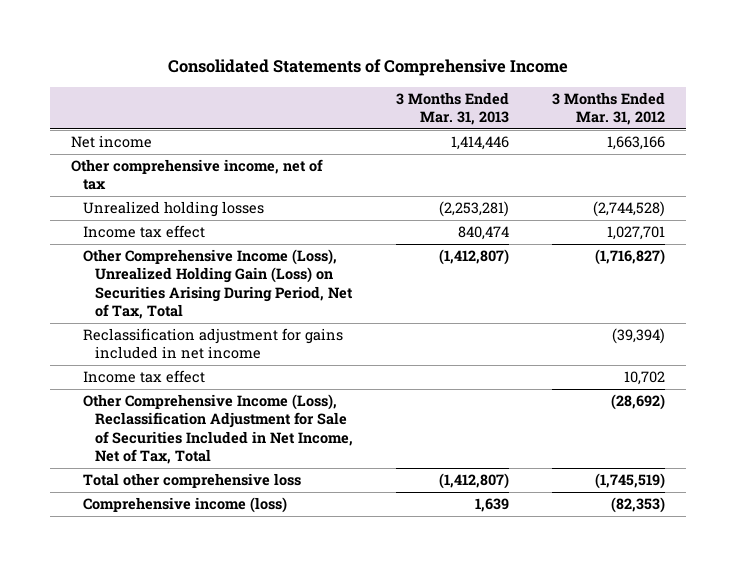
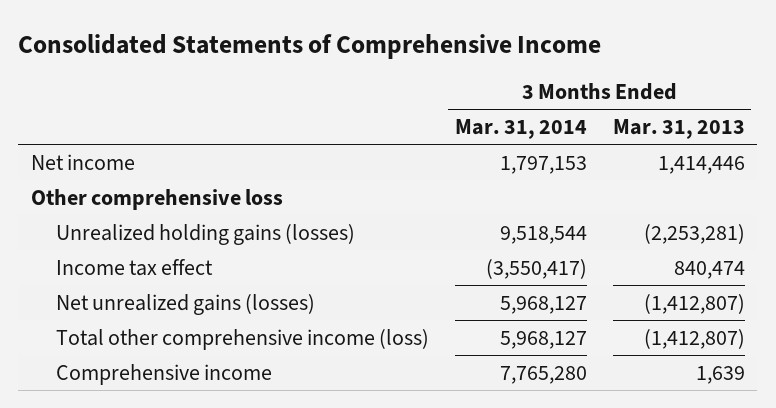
[551,91,665,126] 3 Months Ended Mar. 31, 2012 -> none
none -> [454,119,587,140] Mar. 31, 2014
[71,159,324,191] Other comprehensive income, net of tax -> [31,188,284,210] Other comprehensive loss
[82,201,264,218] Unrealized holding losses -> [56,223,356,245] Unrealized holding gains (losses)
[82,328,343,360] Reclassification adjustment for gains included in net income -> none
[82,370,205,384] Income tax effect -> none
[82,394,353,465] Other Comprehensive Income (Loss), Reclassification Adjustment for Sale of Securities Included in Net Income, Net of Tax, Total -> none
[82,249,353,320] Other Comprehensive Income (Loss), Unrealized Holding Gain (Loss) on Securities Arising During Period, Net of Tax, Total -> [56,293,316,315] Net unrealized gains (losses)
[82,473,301,489] Total other comprehensive loss -> [56,328,430,350] Total other comprehensive income (loss)
[82,497,287,514] Comprehensive income (loss) -> [56,363,273,385] Comprehensive income

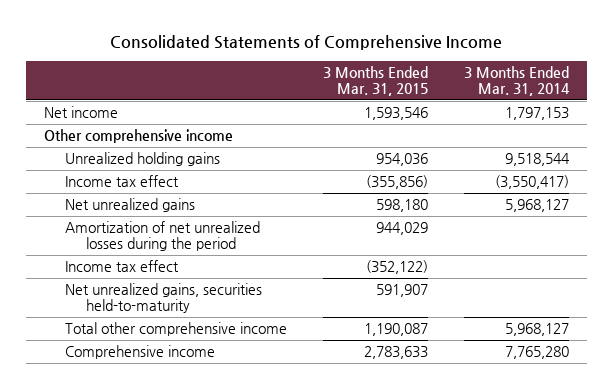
[612,119,745,140] Mar. 31, 2013 -> none
none -> [322,66,428,96] 3 Months Ended Mar. 31, 2015
[31,188,284,210] Other comprehensive loss -> [43,129,233,144] Other comprehensive income
[56,223,356,245] Unrealized holding gains (losses) -> [64,152,220,167] Unrealized holding gains
[56,293,316,315] Net unrealized gains (losses) -> [64,198,195,213] Net unrealized gains
none -> [64,221,260,252] Amortization of net unrealized losses during the period
none -> [64,260,179,273] Income tax effect
none -> [64,283,262,314] Net unrealized gains, securities held-to-maturity
[56,328,430,350] Total other comprehensive income (loss) -> [64,322,287,337] Total other comprehensive income

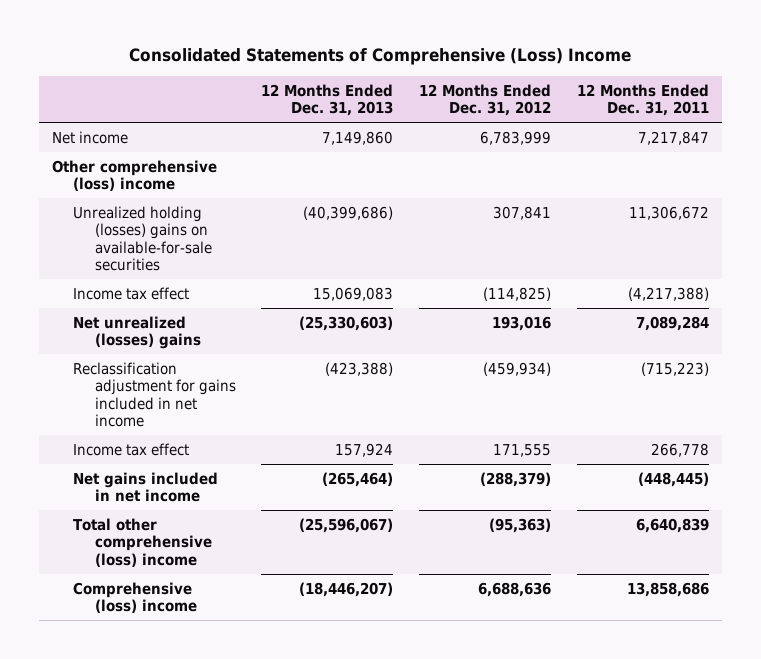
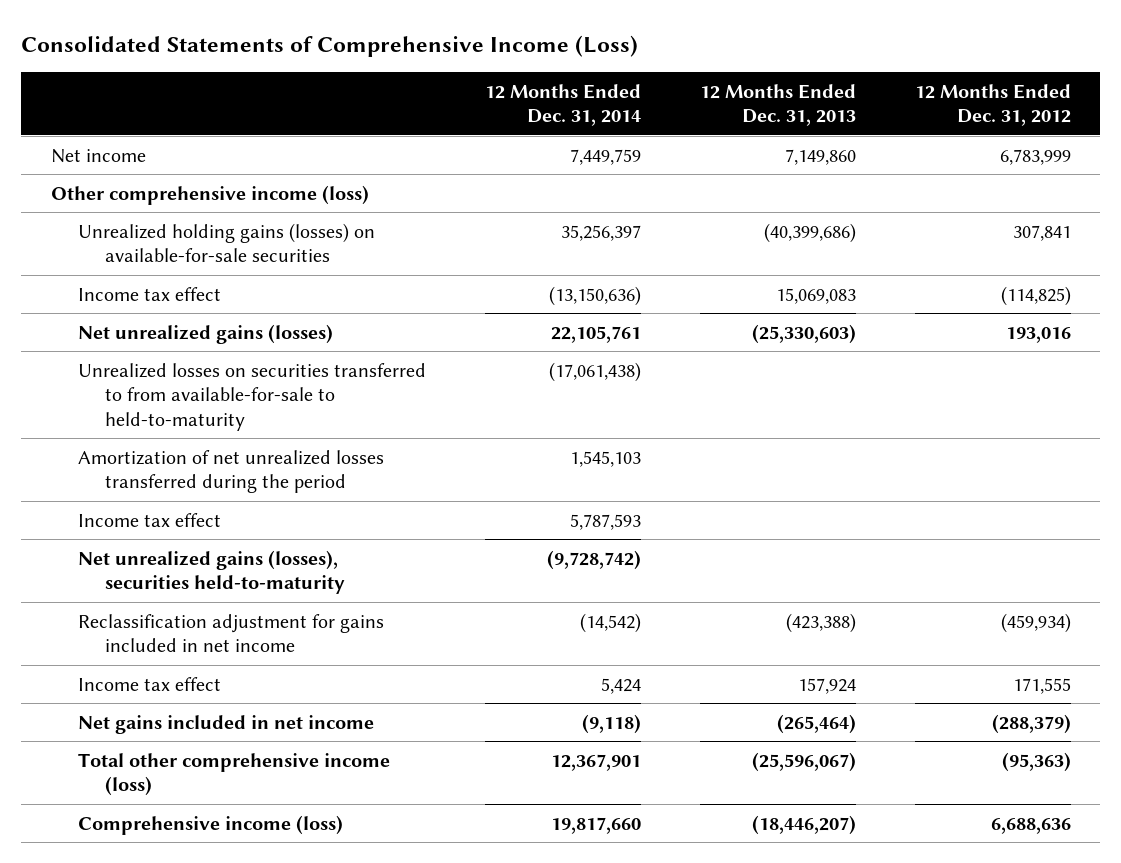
[129,48,632,66] Consolidated Statements of Comprehensive (Loss) Income -> [21,34,639,57] Consolidated Statements of Comprehensive Income (Loss)
[576,83,709,117] 12 Months Ended Dec. 31, 2011 -> none
none -> [484,83,641,127] 12 Months Ended Dec. 31, 2014
[51,159,217,192] Other comprehensive (loss) income -> [50,184,369,205] Other comprehensive income (loss)
[73,205,212,272] Unrealized holding (losses) gains on available-for-sale securities -> [77,222,375,263] Unrealized holding gains (losses) on available-for-sale securities
[73,315,201,350] Net unrealized (losses) gains -> [77,323,333,344] Net unrealized gains (losses)
none -> [77,362,426,431] Unrealized losses on securities transferred to from available-for-sale to held-to-maturity
none -> [77,449,384,494] Amortization of net unrealized losses transferred during the period
none -> [77,512,221,527] Income tax effect
none -> [77,549,345,595] Net unrealized gains (losses), securities held-to-maturity
[73,517,212,567] Total other comprehensive (loss) income -> [77,752,390,797] Total other comprehensive income (loss)
[73,581,197,614] Comprehensive (loss) income -> [77,814,343,835] Comprehensive income (loss)

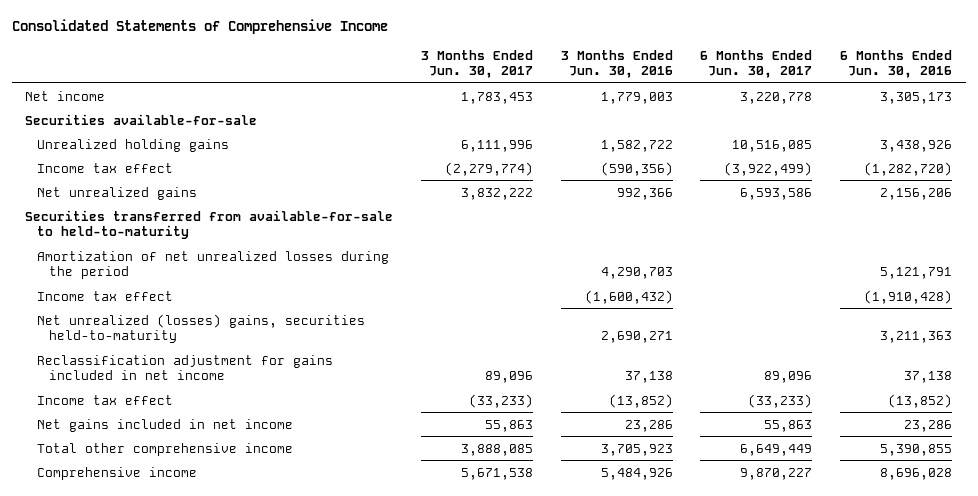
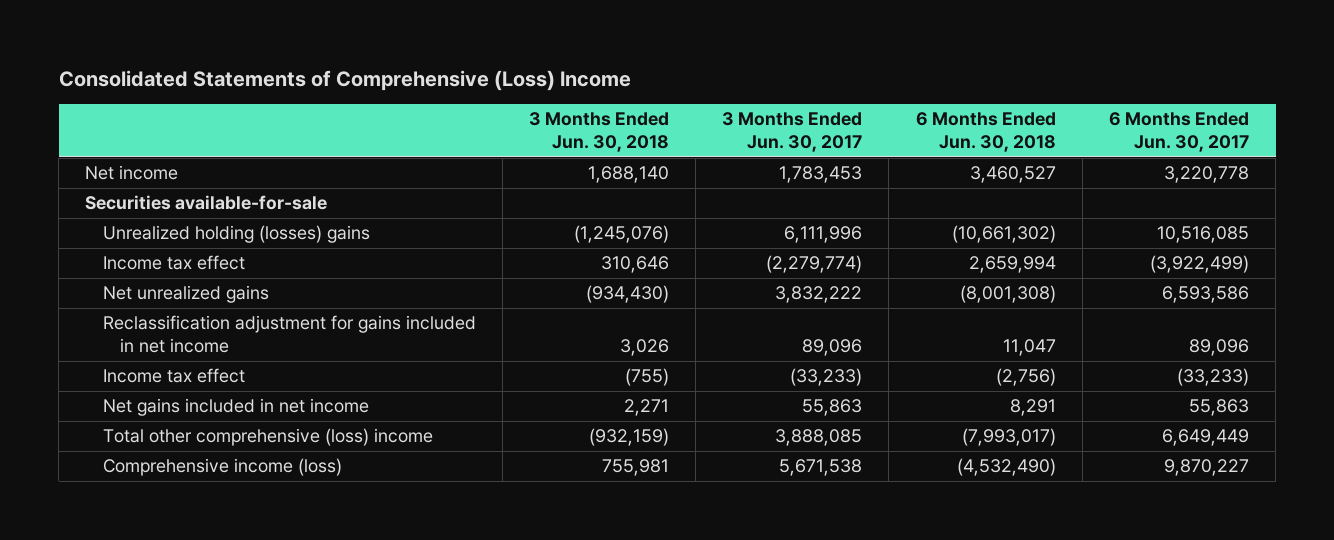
[11,18,388,34] Consolidated Statements of Comprehensive Income -> [58,70,631,92] Consolidated Statements of Comprehensive (Loss) Income
[560,49,673,78] 3 Months Ended Jun. 30, 2016 -> none
[840,49,953,78] 6 Months Ended Jun. 30, 2016 -> none
none -> [528,112,669,152] 3 Months Ended Jun. 30, 2018
none -> [915,112,1056,152] 6 Months Ended Jun. 30, 2018
[37,138,230,152] Unrealized holding gains -> [102,225,370,244] Unrealized holding (losses) gains
[25,209,394,239] Securities transferred from available-for-sale to held-to-maturity -> none
[37,250,390,279] Amortization of net unrealized losses during the period -> none
[37,290,174,301] Income tax effect -> none
[37,313,366,343] Net unrealized (losses) gains, securities held-to-maturity -> none
[37,442,294,456] Total other comprehensive income -> [102,428,433,447] Total other comprehensive (loss) income
[37,466,198,480] Comprehensive income -> [102,458,342,477] Comprehensive income (loss)

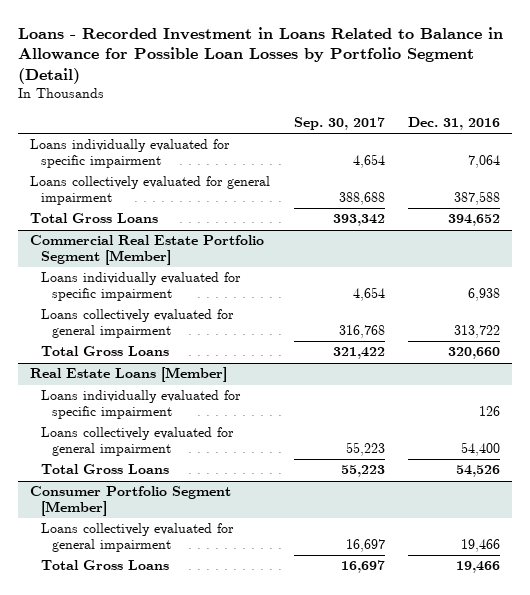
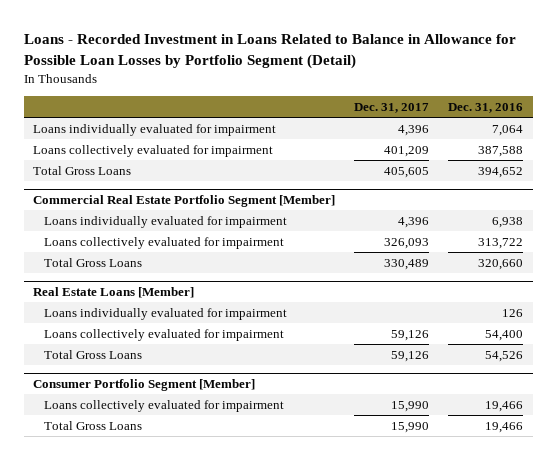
[293,116,385,130] Sep. 30, 2017 -> none
none -> [354,102,430,113] Dec. 31, 2017
[29,139,230,169] Loans individually evaluated for specific impairment -> [33,123,277,136] Loans individually evaluated for impairment
[29,176,270,206] Loans collectively evaluated for general impairment -> [33,144,274,157] Loans collectively evaluated for impairment
[40,272,241,302] Loans individually evaluated for specific impairment -> [44,215,288,228] Loans individually evaluated for impairment
[40,309,234,339] Loans collectively evaluated for general impairment -> [44,236,285,249] Loans collectively evaluated for impairment
[40,390,241,420] Loans individually evaluated for specific impairment -> [44,307,288,320] Loans individually evaluated for impairment
[40,427,234,457] Loans collectively evaluated for general impairment -> [44,328,285,341] Loans collectively evaluated for impairment
[40,523,234,553] Loans collectively evaluated for general impairment -> [44,399,285,412] Loans collectively evaluated for impairment

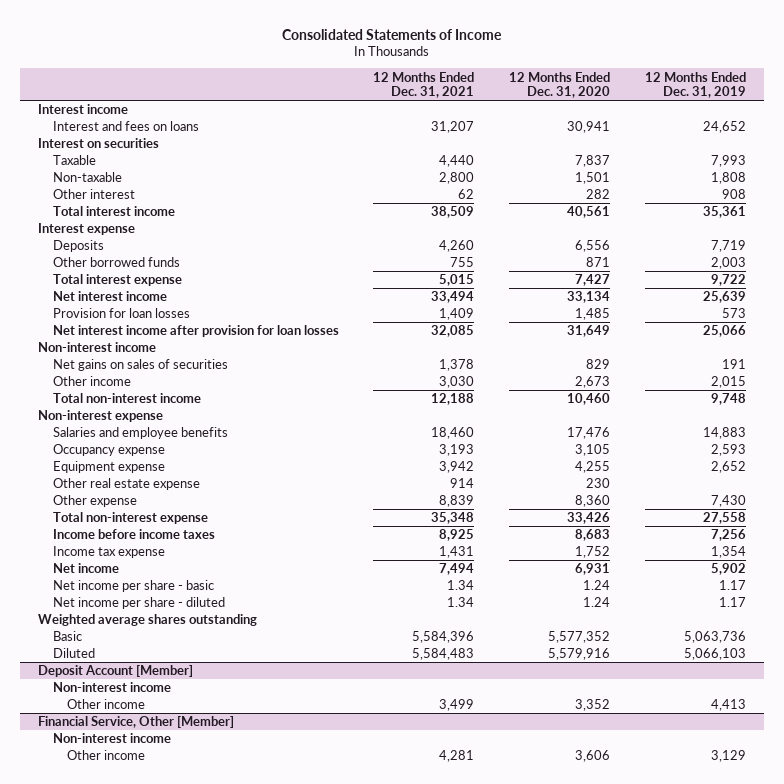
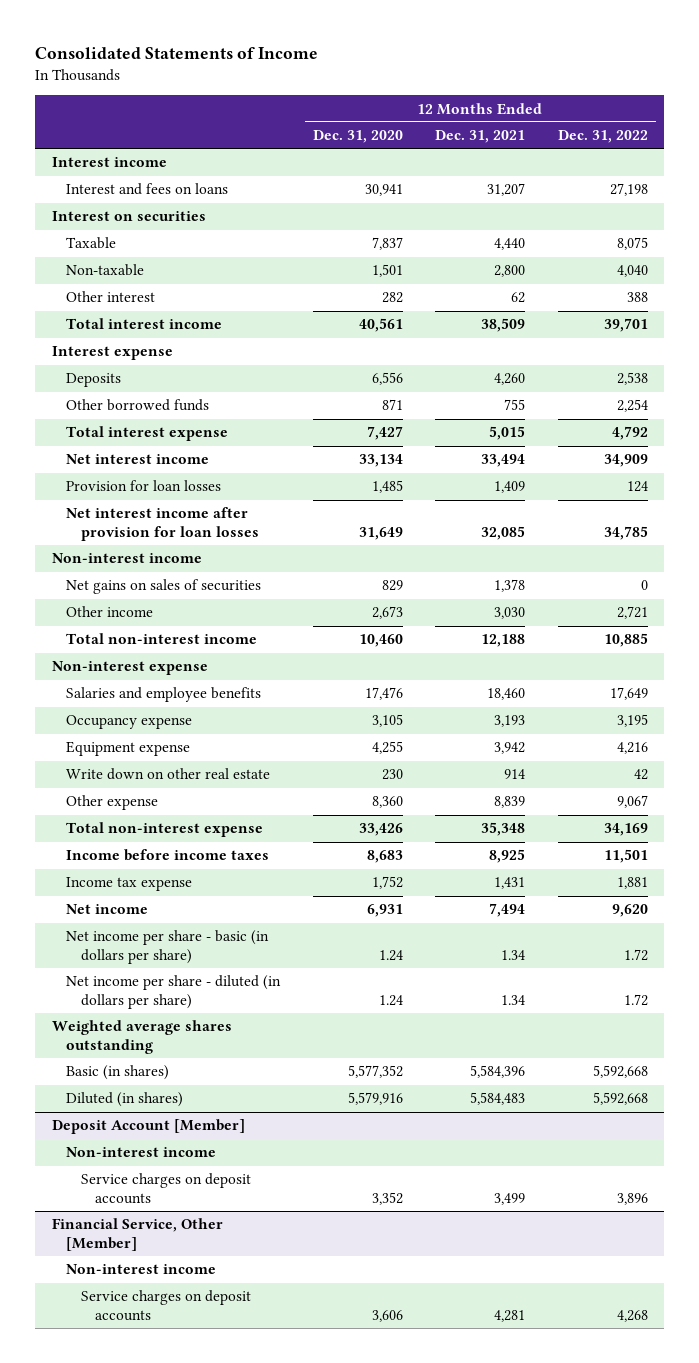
[645,71,747,98] 12 Months Ended Dec. 31, 2019 -> none
none -> [557,130,648,144] Dec. 31, 2022
[52,478,200,491] Other real estate expense -> [66,768,271,781] Write down on other real estate
[52,580,214,593] Net income per share - basic -> [66,930,270,964] Net income per share - basic (in dollars per share)
[52,597,225,610] Net income per share - diluted -> [66,975,282,1009] Net income per share - diluted (in dollars per share)
[52,631,82,642] Basic -> [66,1065,170,1081] Basic (in shares)
[52,648,95,659] Diluted -> [66,1092,184,1108] Diluted (in shares)
[67,699,146,710] Other income -> [80,1173,251,1204] Service charges on deposit accounts
[67,750,146,761] Other income -> [80,1290,251,1321] Service charges on deposit accounts

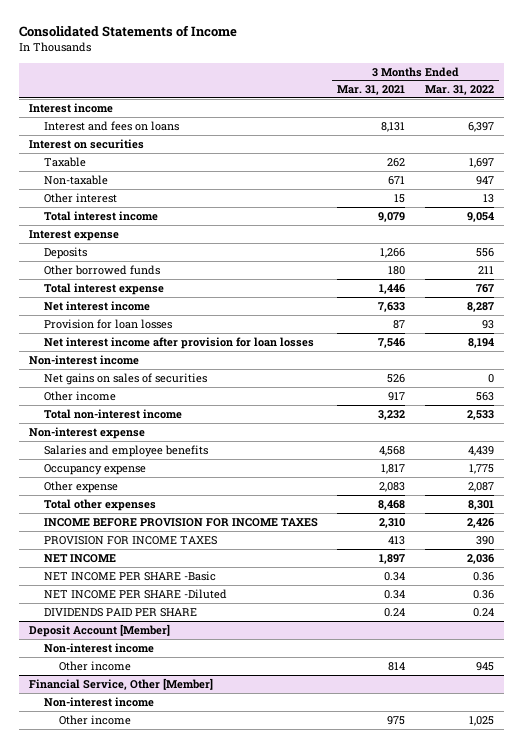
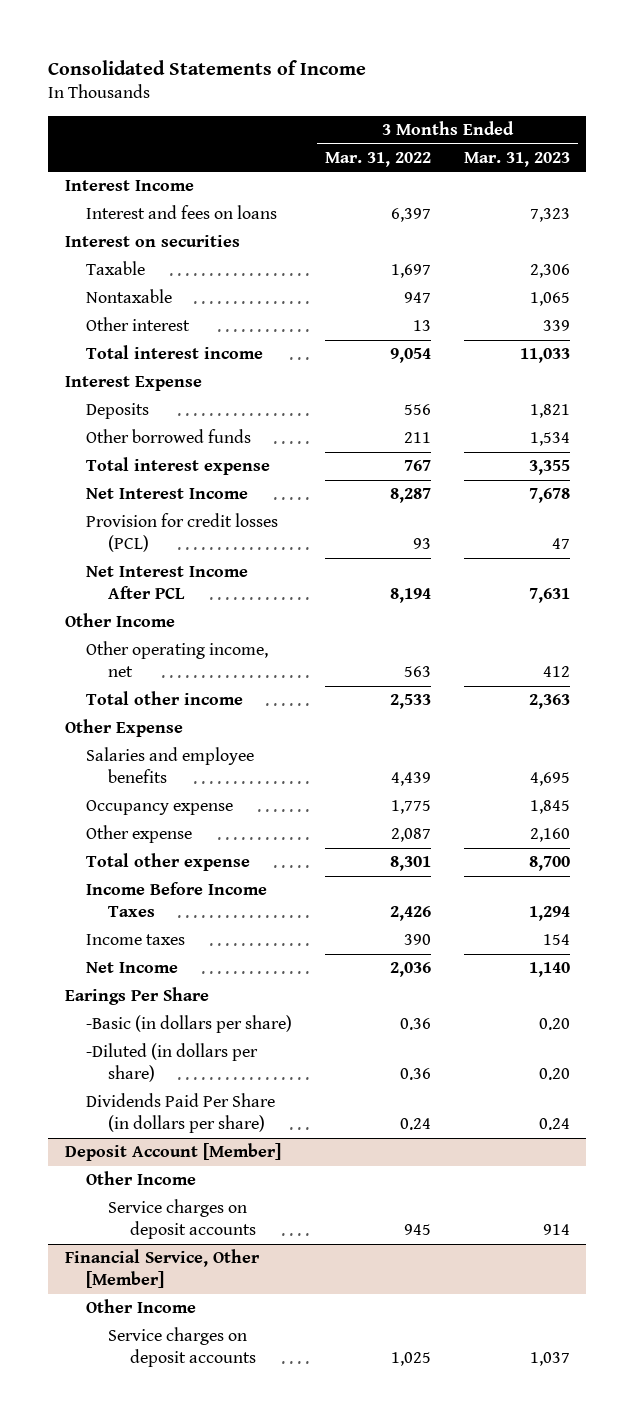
[337,85,406,96] Mar. 31, 2021 -> none
none -> [464,151,571,167] Mar. 31, 2023
[28,102,113,113] Interest income -> [64,180,194,192] Interest Income
[43,174,108,185] Non-taxable -> [86,289,173,304] Nontaxable
[28,229,119,241] Interest expense -> [64,376,202,392] Interest Expense
[43,372,207,385] Net gains on sales of securities -> none
[43,300,150,311] Net interest income -> [86,488,249,500] Net Interest Income
[43,318,172,329] Provision for loan losses -> [86,513,279,553] Provision for credit losses (PCL)
[43,336,314,349] Net interest income after provision for loan losses -> [86,566,249,600] Net Interest Income After PCL
[28,354,139,365] Non-interest income -> [64,613,175,628] Other Income
[43,390,116,401] Other income -> [86,641,269,678] Other operating income, net
[43,408,182,419] Total non-interest income -> [86,691,244,706] Total other income
[28,426,145,439] Non-interest expense -> [64,719,183,738] Other Expense
[43,498,156,511] Total other expenses -> [86,853,251,872] Total other expense
[43,517,318,527] INCOME BEFORE PROVISION FOR INCOME TAXES -> [86,882,268,918] Income Before Income Taxes
[43,535,217,545] PROVISION FOR INCOME TAXES -> [86,934,186,946] Income taxes
[43,553,116,563] NET INCOME -> [86,962,179,974] Net Income
none -> [64,987,209,1006] Earings Per Share
[43,570,216,581] NET INCOME PER SHARE -Basic -> [86,1015,293,1034] -Basic (in dollars per share)
[43,588,227,599] NET INCOME PER SHARE -Diluted -> [86,1043,259,1083] -Diluted (in dollars per share)
[43,607,197,617] DIVIDENDS PAID PER SHARE -> [86,1093,276,1134] Dividends Paid Per Share (in dollars per share)
[43,642,154,653] Non-interest income -> [86,1171,197,1186] Other Income
[58,660,131,671] Other income -> [108,1199,257,1240] Service charges on deposit accounts
[43,696,154,707] Non-interest income -> [86,1299,197,1314] Other Income
[58,714,131,725] Other income -> [108,1327,257,1368] Service charges on deposit accounts

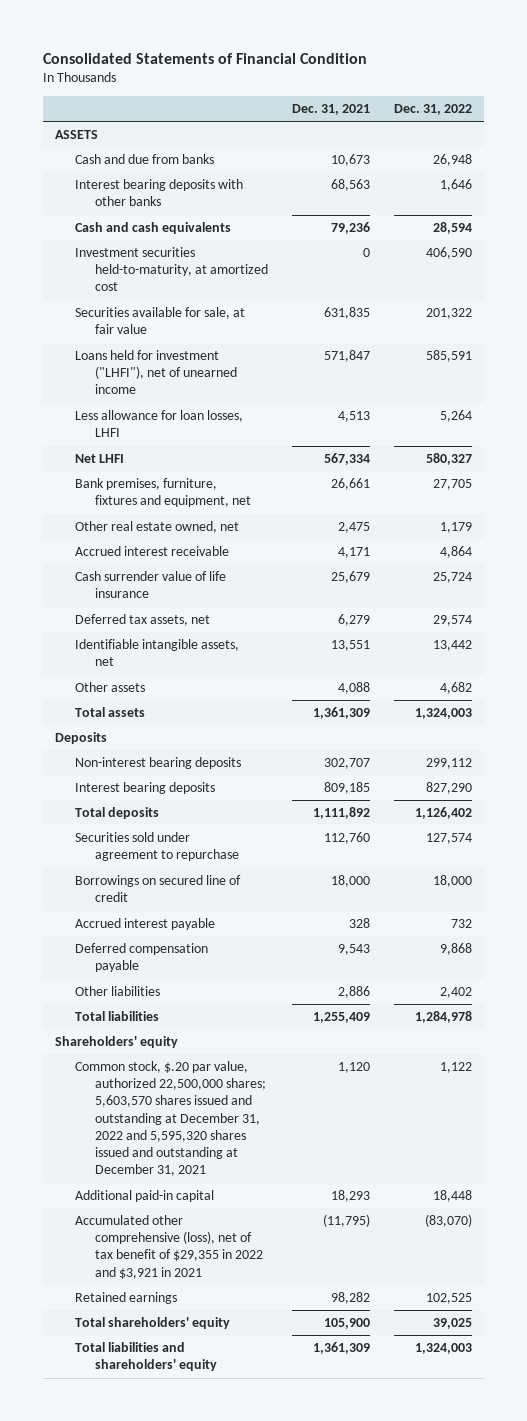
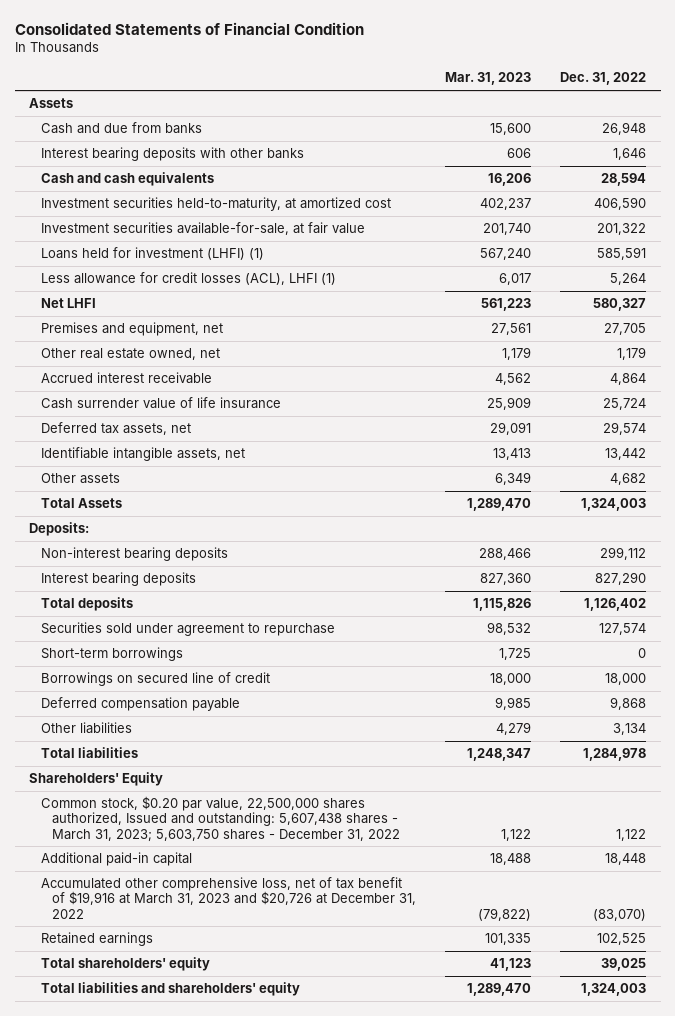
[291,103,370,115] Dec. 31, 2021 -> none
none -> [445,72,532,86] Mar. 31, 2023
[55,130,99,140] ASSETS -> [29,98,74,109] Assets
[75,307,246,335] Securities available for sale, at fair value -> [40,222,365,236] Investment securities available-for-sale, at fair value
[75,350,237,395] Loans held for investment ("LHFI"), net of unearned income -> [40,247,264,261] Loans held for investment (LHFI) (1)
[75,410,244,438] Less allowance for loan losses, LHFI -> [40,272,336,286] Less allowance for credit losses (ACL), LHFI (1)
[75,478,251,508] Bank premises, furniture, fixtures and equipment, net -> [40,322,223,337] Premises and equipment, net
[75,707,146,718] Total assets -> [40,498,122,509] Total Assets
[55,732,108,745] Deposits -> [29,522,90,537] Deposits:
none -> [40,647,183,662] Short-term borrowings
[75,918,216,931] Accrued interest payable -> none
[440,987,473,999] 2,402 -> [613,723,647,736] 3,134
[55,1036,179,1049] Shareholders' equity -> [29,772,164,787] Shareholders' Equity
[75,1061,266,1177] Common stock, $.20 par value, authorized 22,500,000 shares; 5,603,570 shares issued and outstanding at December 31, 2022 and 5,595,320 shares issued and outstanding at December 31, 2021 -> [40,796,401,842] Common stock, $0.20 par value, 22,500,000 shares authorized, Issued and outstanding: 5,607,438 shares - March 31, 2023; 5,603,750 shares - December 31, 2022
[75,1215,263,1279] Accumulated other comprehensive (loss), net of tax benefit of $29,355 in 2022 and $3,921 in 2021 -> [40,877,417,919] Accumulated other comprehensive loss, net of tax benefit of $19,916 at March 31, 2023 and $20,726 at December 31, 2022

